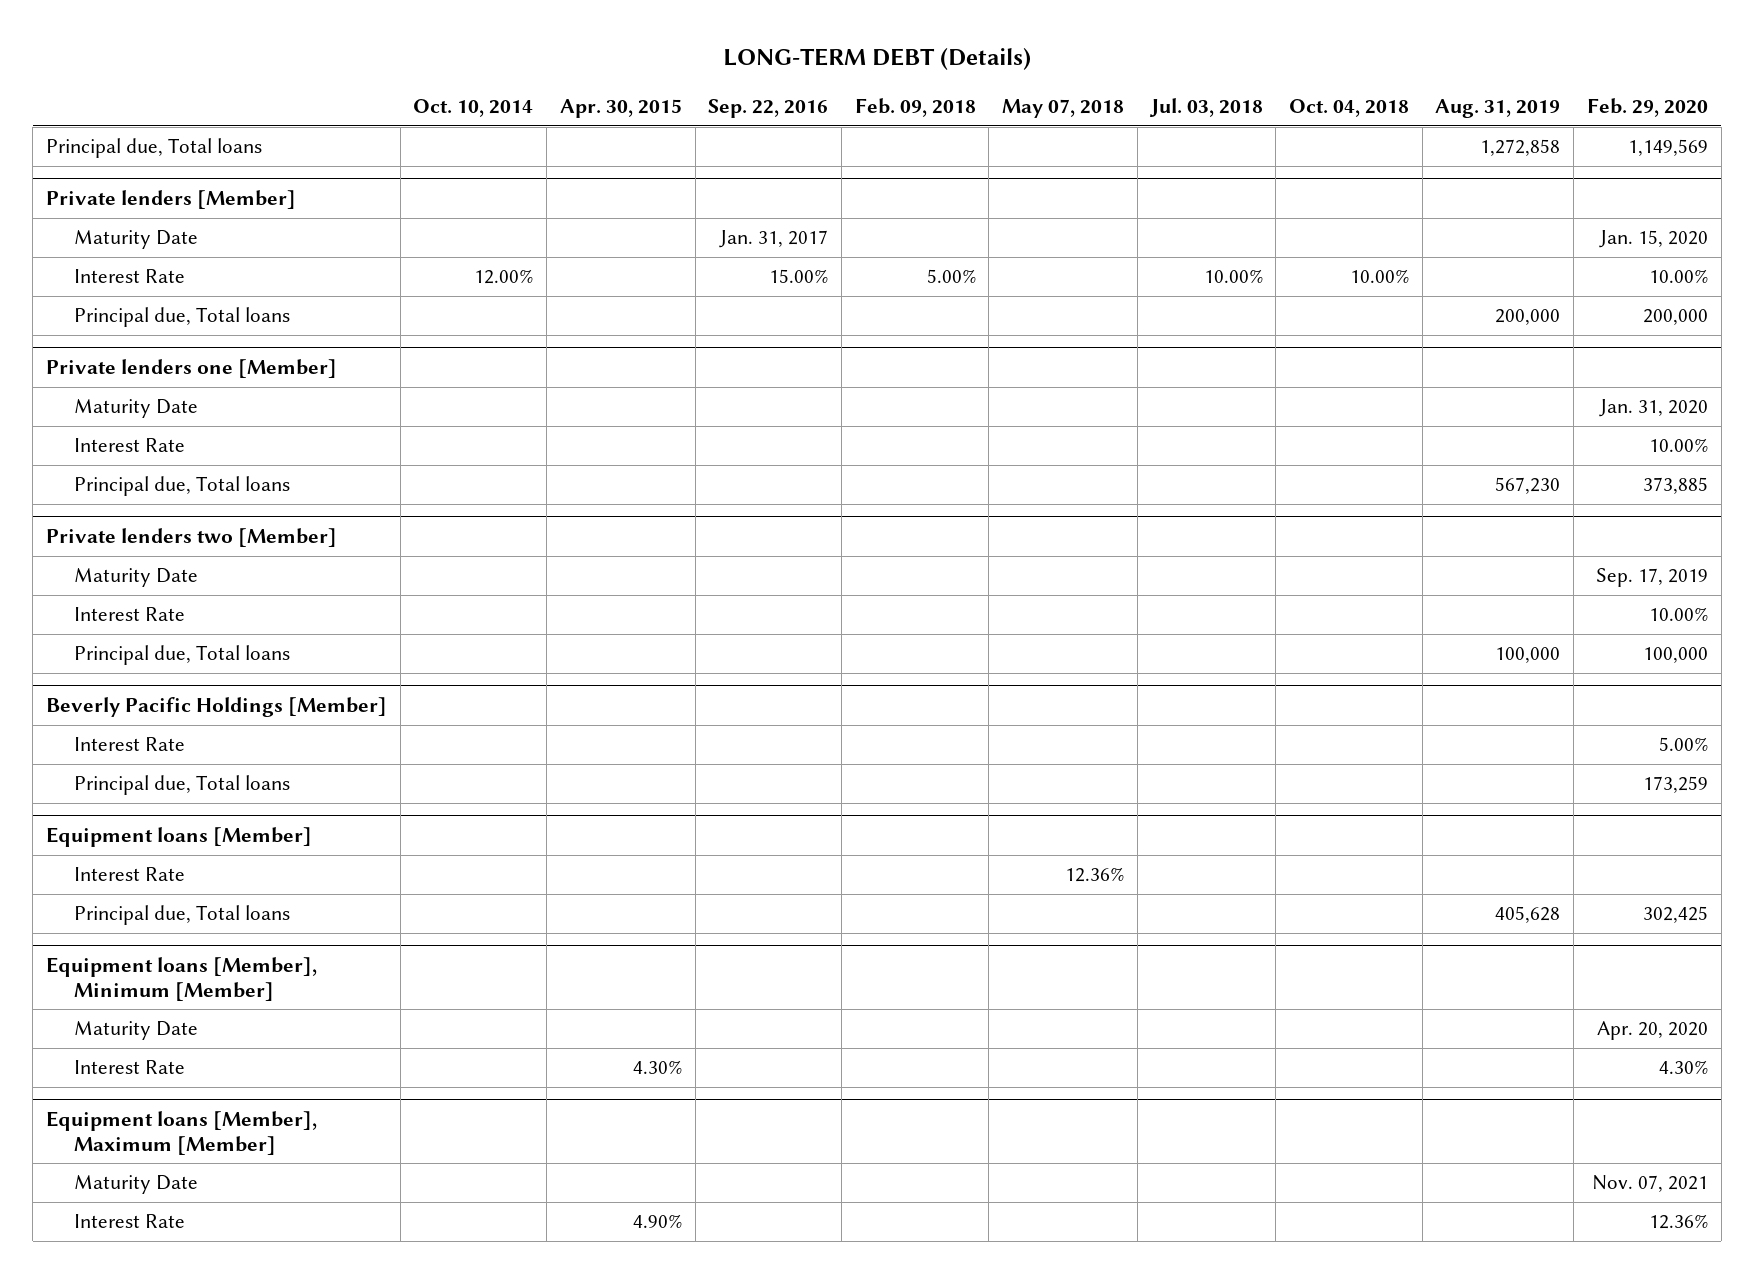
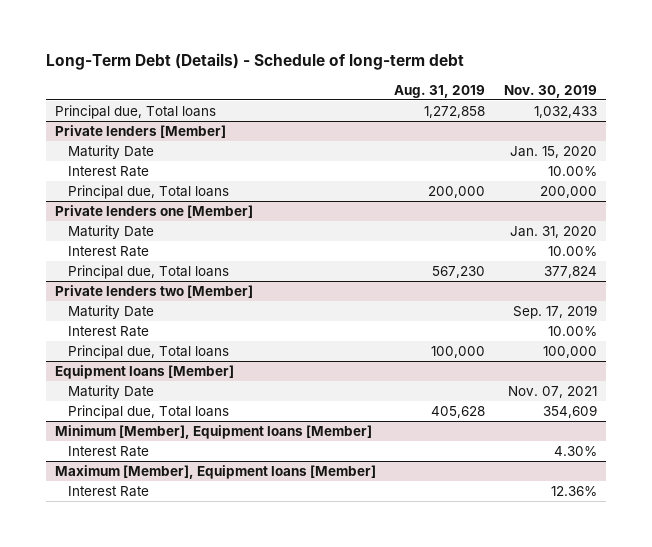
[722,48,1031,71] LONG-TERM DEBT (Details) -> [45,53,464,71] Long-Term Debt (Details) - Schedule of long-term debt
[413,98,534,117] Oct. 10, 2014 -> none
[559,98,682,118] Apr. 30, 2015 -> none
[708,98,829,118] Sep. 22, 2016 -> none
[854,97,976,117] Feb. 09, 2018 -> none
[1002,98,1125,118] May 07, 2018 -> none
[1148,97,1263,117] Jul. 03, 2018 -> none
[1289,98,1410,117] Oct. 04, 2018 -> none
[1586,97,1708,117] Feb. 29, 2020 -> none
none -> [503,84,597,98] Nov. 30, 2019
[45,696,387,717] Beverly Pacific Holdings [Member] -> none
[73,737,185,752] Interest Rate -> none
[73,775,290,796] Principal due, Total loans -> none
[73,867,185,882] Interest Rate -> none
none -> [67,384,154,399] Maturity Date
[73,1021,198,1041] Maturity Date -> none
[45,956,317,1001] Equipment loans [Member], Minimum [Member] -> [54,424,372,439] Minimum [Member], Equipment loans [Member]
[73,1175,198,1195] Maturity Date -> none
[45,1110,317,1155] Equipment loans [Member], Maximum [Member] -> [54,464,376,479] Maximum [Member], Equipment loans [Member]

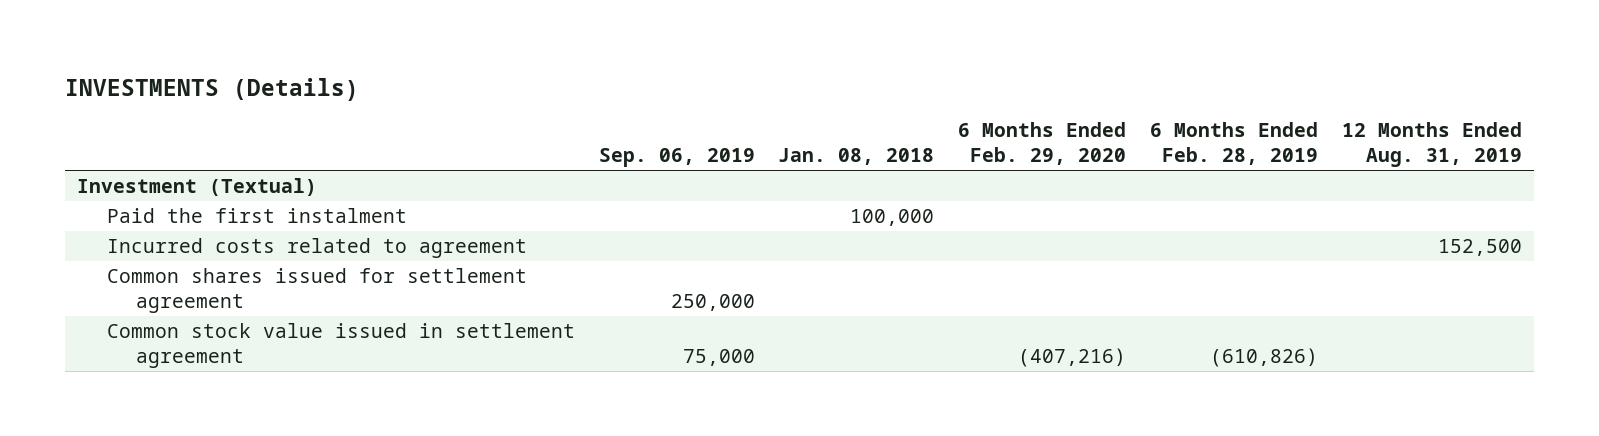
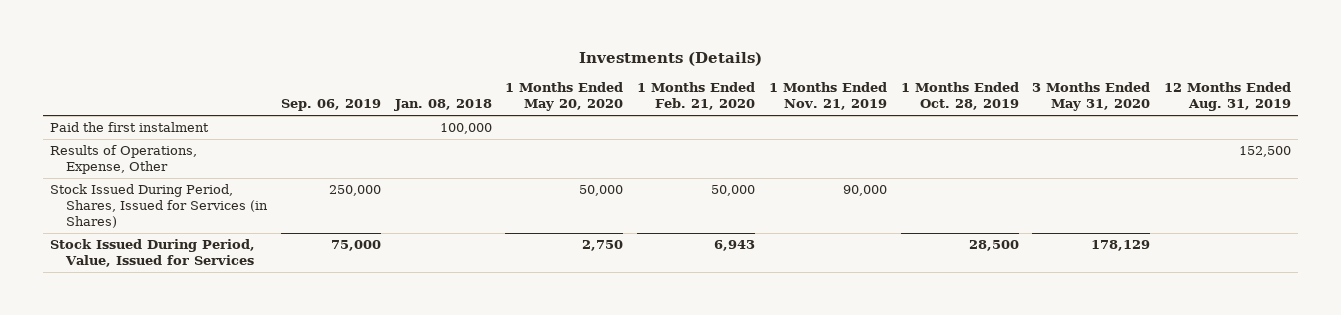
[65,77,360,101] INVESTMENTS (Details) -> [578,52,762,67] Investments (Details)
[958,122,1127,166] 6 Months Ended Feb. 29, 2020 -> none
[1149,122,1318,166] 6 Months Ended Feb. 28, 2019 -> none
none -> [505,82,624,112] 1 Months Ended May 20, 2020
none -> [637,82,756,111] 1 Months Ended Feb. 21, 2020
none -> [768,82,887,111] 1 Months Ended Nov. 21, 2019
none -> [900,82,1019,111] 1 Months Ended Oct. 28, 2019
none -> [1032,82,1151,112] 3 Months Ended May 31, 2020
[77,178,318,197] Investment (Textual) -> none
[106,238,527,259] Incurred costs related to agreement -> [49,145,197,175] Results of Operations, Expense, Other
[106,268,527,314] Common shares issued for settlement agreement -> [49,184,269,229] Stock Issued During Period, Shares, Issued for Services (in Shares)
[106,323,575,369] Common stock value issued in settlement agreement -> [49,239,255,268] Stock Issued During Period, Value, Issued for Services

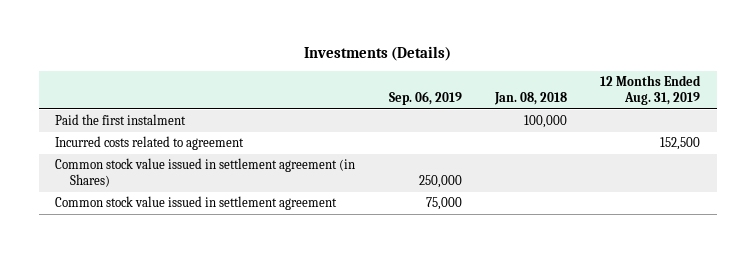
[505,82,624,112] 1 Months Ended May 20, 2020 -> none
[637,82,756,111] 1 Months Ended Feb. 21, 2020 -> none
[768,82,887,111] 1 Months Ended Nov. 21, 2019 -> none
[900,82,1019,111] 1 Months Ended Oct. 28, 2019 -> none
[1032,82,1151,112] 3 Months Ended May 31, 2020 -> none
[49,145,197,175] Results of Operations, Expense, Other -> [55,136,245,151] Incurred costs related to agreement
[49,184,269,229] Stock Issued During Period, Shares, Issued for Services (in Shares) -> [55,158,356,188] Common stock value issued in settlement agreement (in Shares)
[49,239,255,268] Stock Issued During Period, Value, Issued for Services -> [55,196,338,211] Common stock value issued in settlement agreement

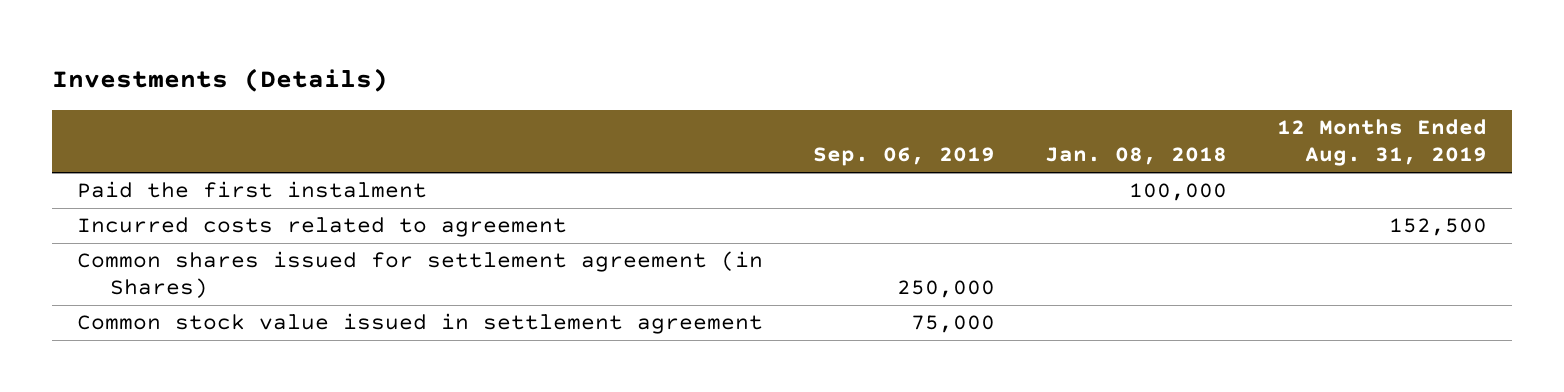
[55,158,356,188] Common stock value issued in settlement agreement (in Shares) -> [76,251,763,299] Common shares issued for settlement agreement (in Shares)

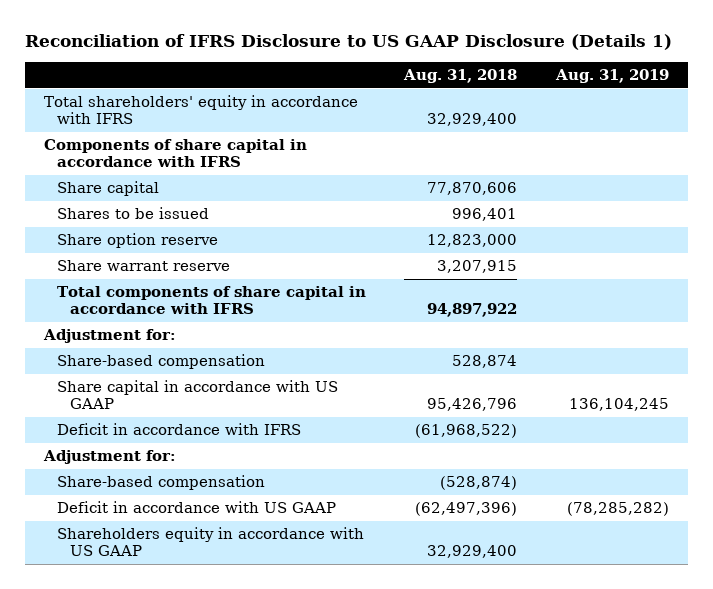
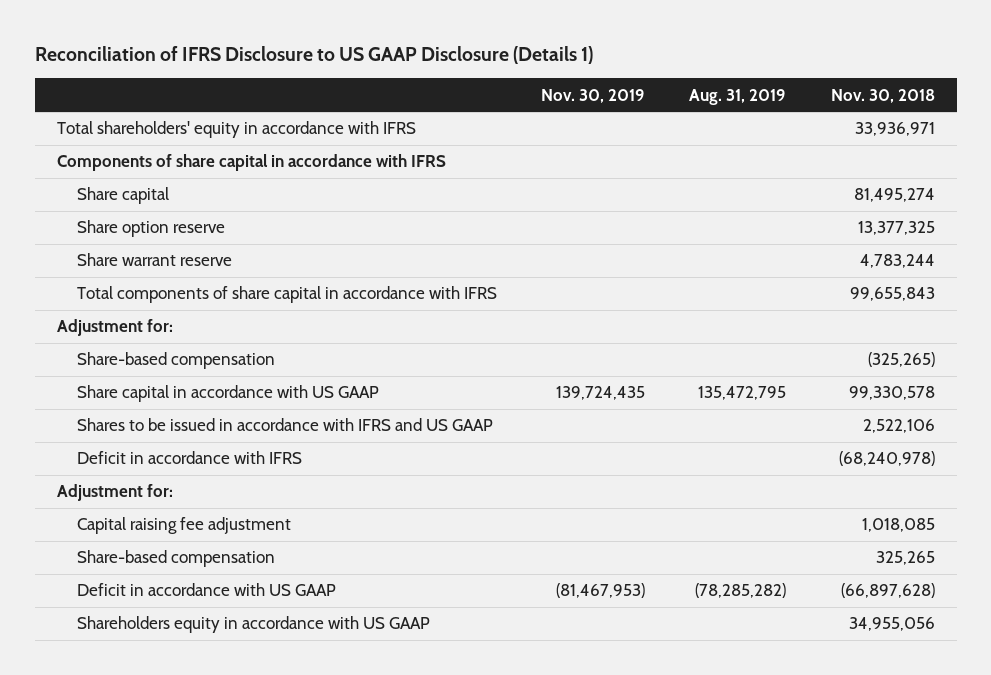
[403,69,518,84] Aug. 31, 2018 -> none
none -> [541,88,646,103] Nov. 30, 2019
none -> [830,88,935,103] Nov. 30, 2018
[56,207,209,220] Shares to be issued -> none
[568,398,669,412] 136,104,245 -> [698,386,787,401] 135,472,795
none -> [77,418,494,432] Shares to be issued in accordance with IFRS and US GAAP
none -> [77,517,292,535] Capital raising fee adjustment

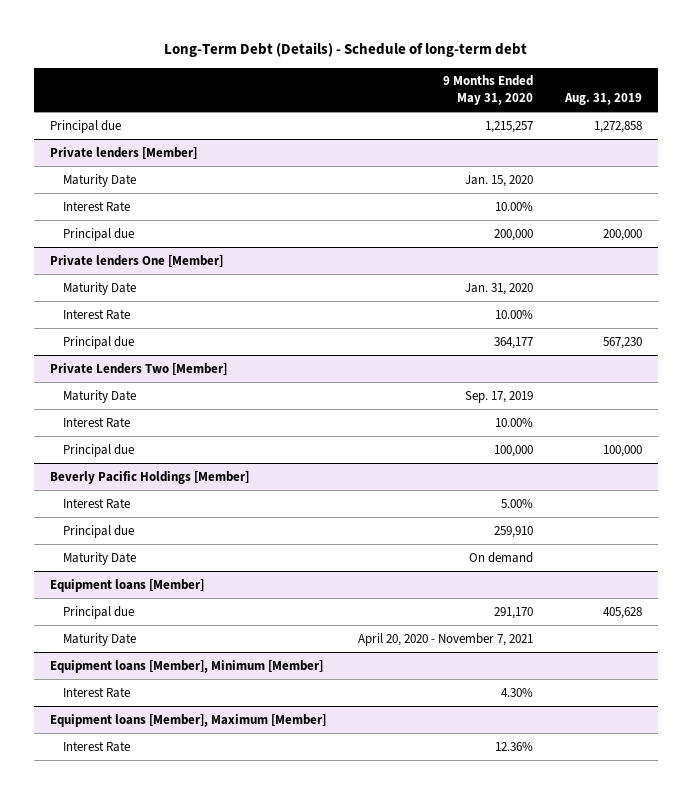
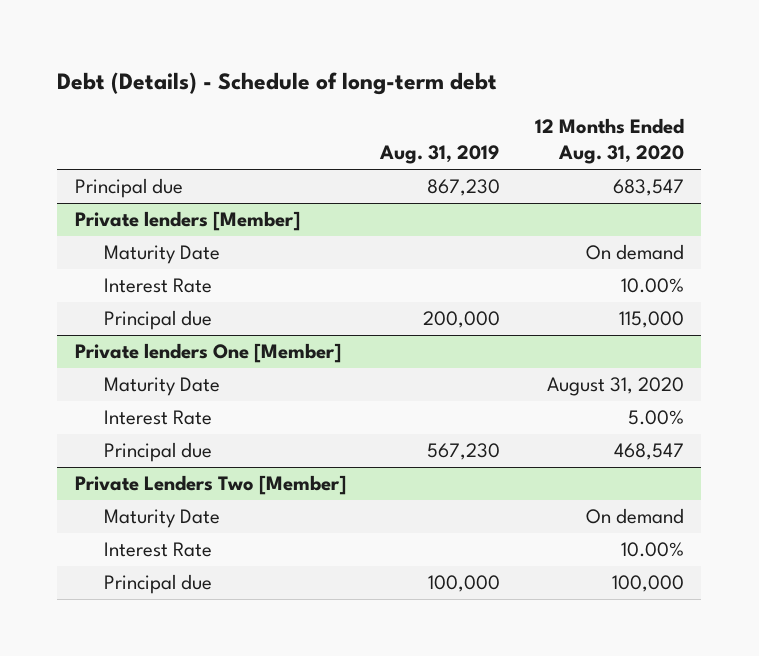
[164,42,528,58] Long-Term Debt (Details) - Schedule of long-term debt -> [57,72,498,96] Debt (Details) - Schedule of long-term debt
[443,75,534,106] 9 Months Ended May 31, 2020 -> none
none -> [535,117,685,165] 12 Months Ended Aug. 31, 2020
[594,120,643,133] 1,272,858 -> [427,179,501,197] 867,230
[50,470,250,484] Beverly Pacific Holdings [Member] -> none
[63,497,131,509] Interest Rate -> none
[63,524,135,538] Principal due -> none
[63,551,137,565] Maturity Date -> none
[50,578,205,592] Equipment loans [Member] -> none
[63,605,135,619] Principal due -> none
[63,632,137,646] Maturity Date -> none
[50,659,324,673] Equipment loans [Member], Minimum [Member] -> none
[63,686,131,698] Interest Rate -> none
[50,713,327,727] Equipment loans [Member], Maximum [Member] -> none
[63,740,131,752] Interest Rate -> none

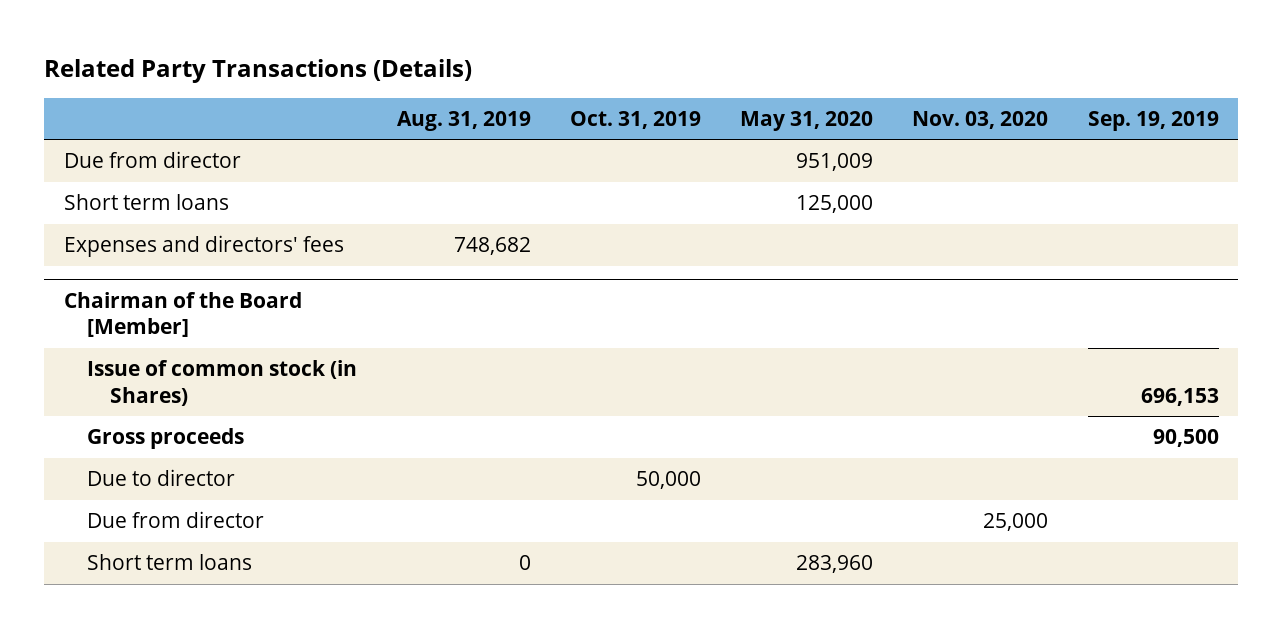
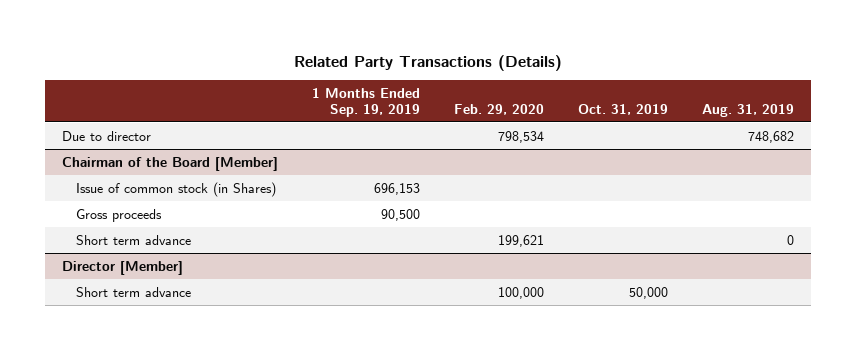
[740,110,874,131] May 31, 2020 -> none
[912,110,1049,129] Nov. 03, 2020 -> none
[1087,110,1219,131] Sep. 19, 2019 -> none
none -> [312,87,421,117] 1 Months Ended Sep. 19, 2019
none -> [454,103,545,115] Feb. 29, 2020
[64,151,242,169] Due from director -> none
[64,194,230,211] Short term loans -> none
[64,235,345,258] Expenses and directors' fees -> [62,130,152,141] Due to director
[87,469,236,487] Due to director -> none
[87,511,265,529] Due from director -> none
[87,554,253,571] Short term loans -> [75,234,191,245] Short term advance
none -> [62,260,184,275] Director [Member]
none -> [75,286,191,297] Short term advance

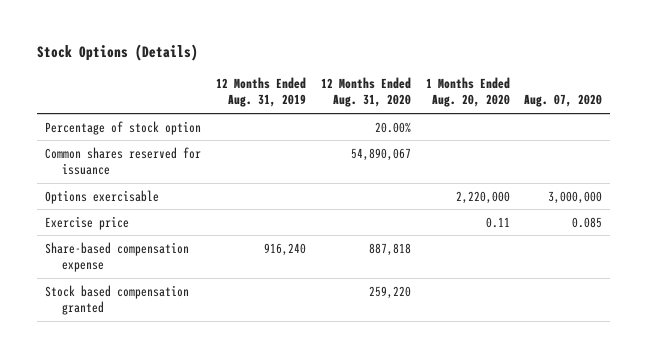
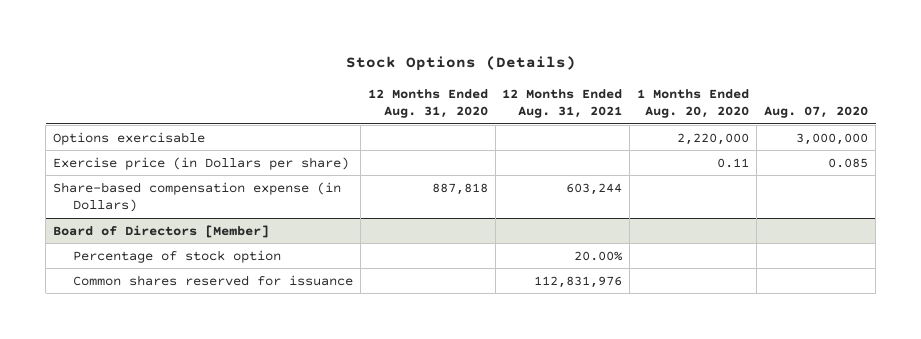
[215,77,306,108] 12 Months Ended Aug. 31, 2019 -> none
none -> [502,88,623,119] 12 Months Ended Aug. 31, 2021
[44,120,201,135] Percentage of stock option -> none
[44,146,201,176] Common shares reserved for issuance -> none
[44,284,189,316] Stock based compensation granted -> none
[44,215,129,230] Exercise price -> [53,156,350,170] Exercise price (in Dollars per share)
[44,241,189,273] Share-based compensation expense -> [53,181,342,213] Share-based compensation expense (in Dollars)
none -> [53,224,270,238] Board of Directors [Member]
none -> [72,249,281,263] Percentage of stock option
none -> [72,274,353,286] Common shares reserved for issuance

